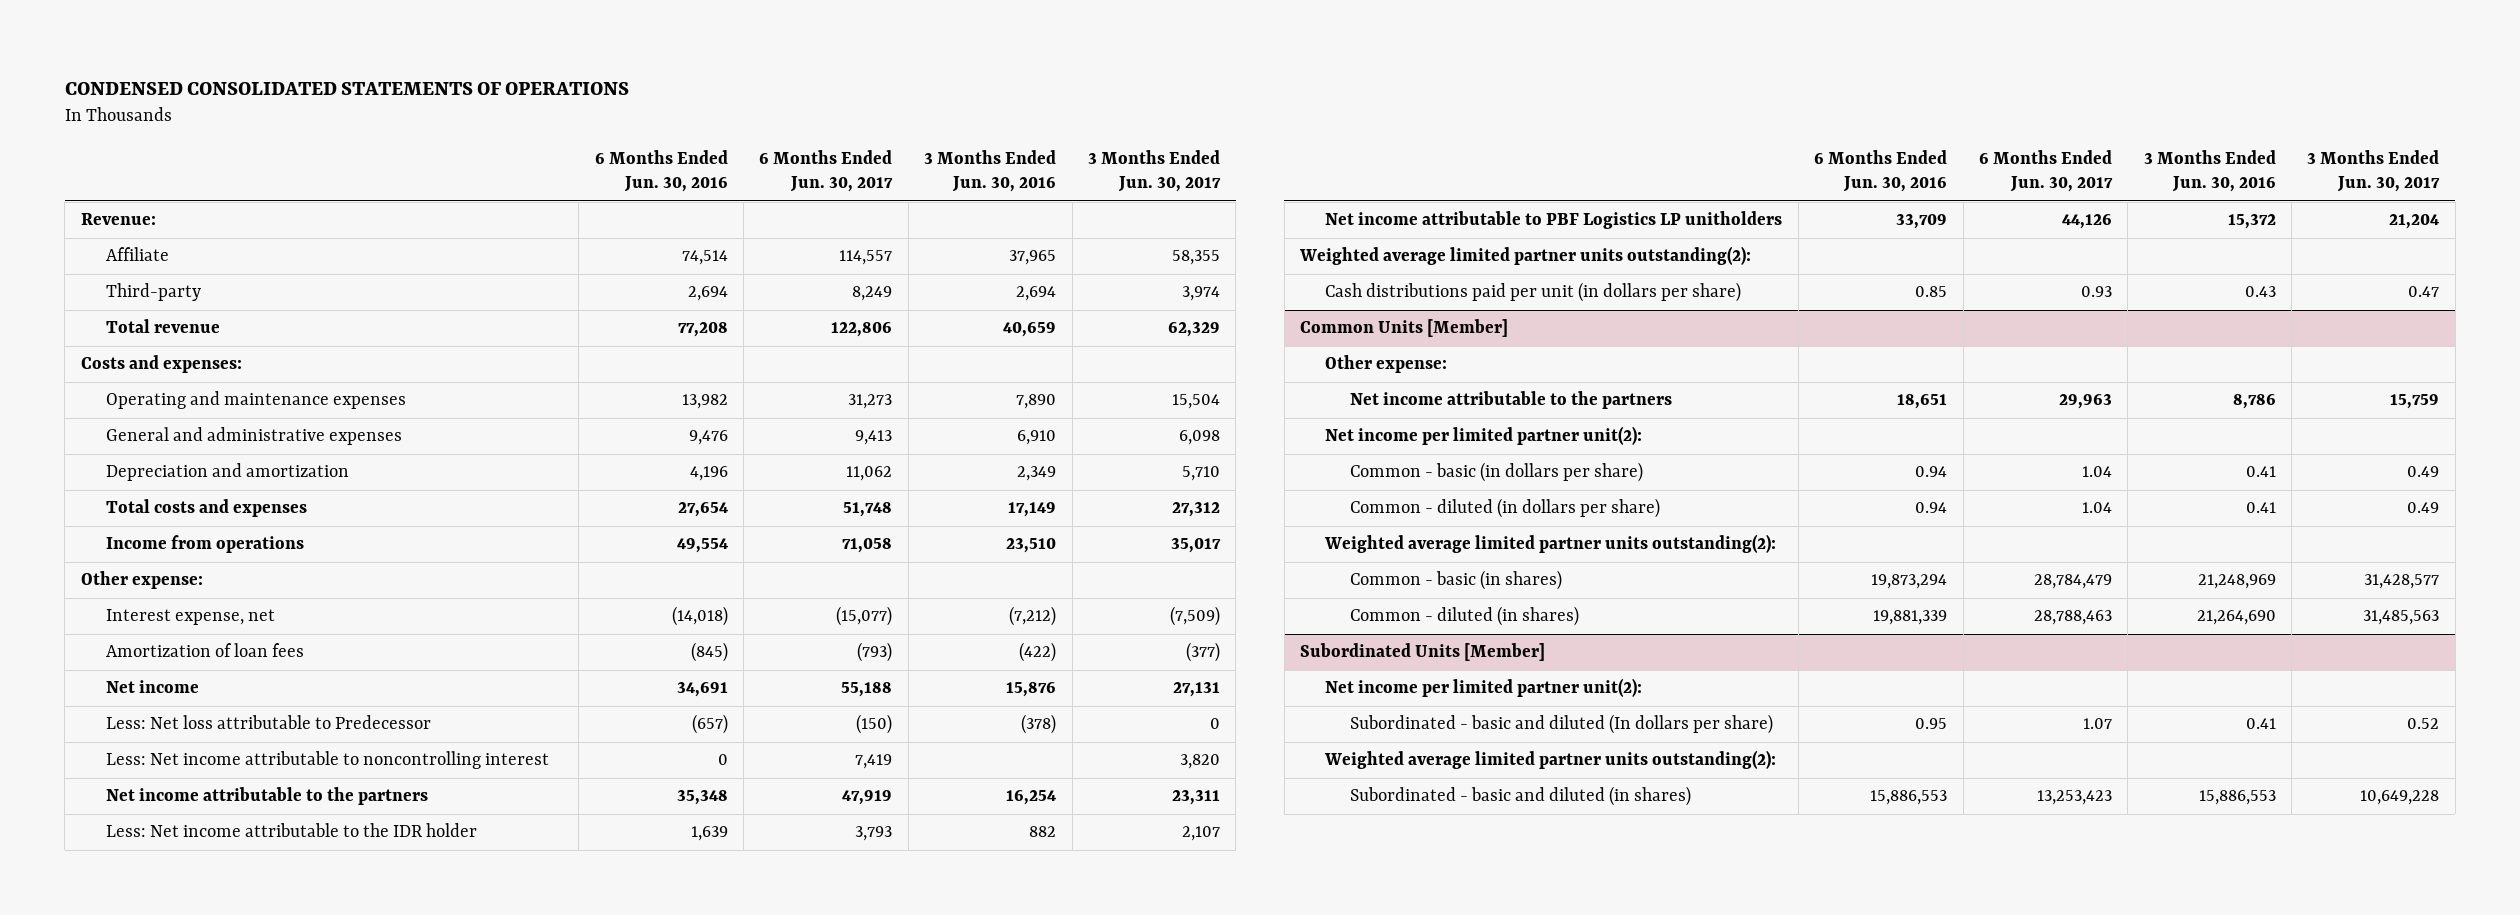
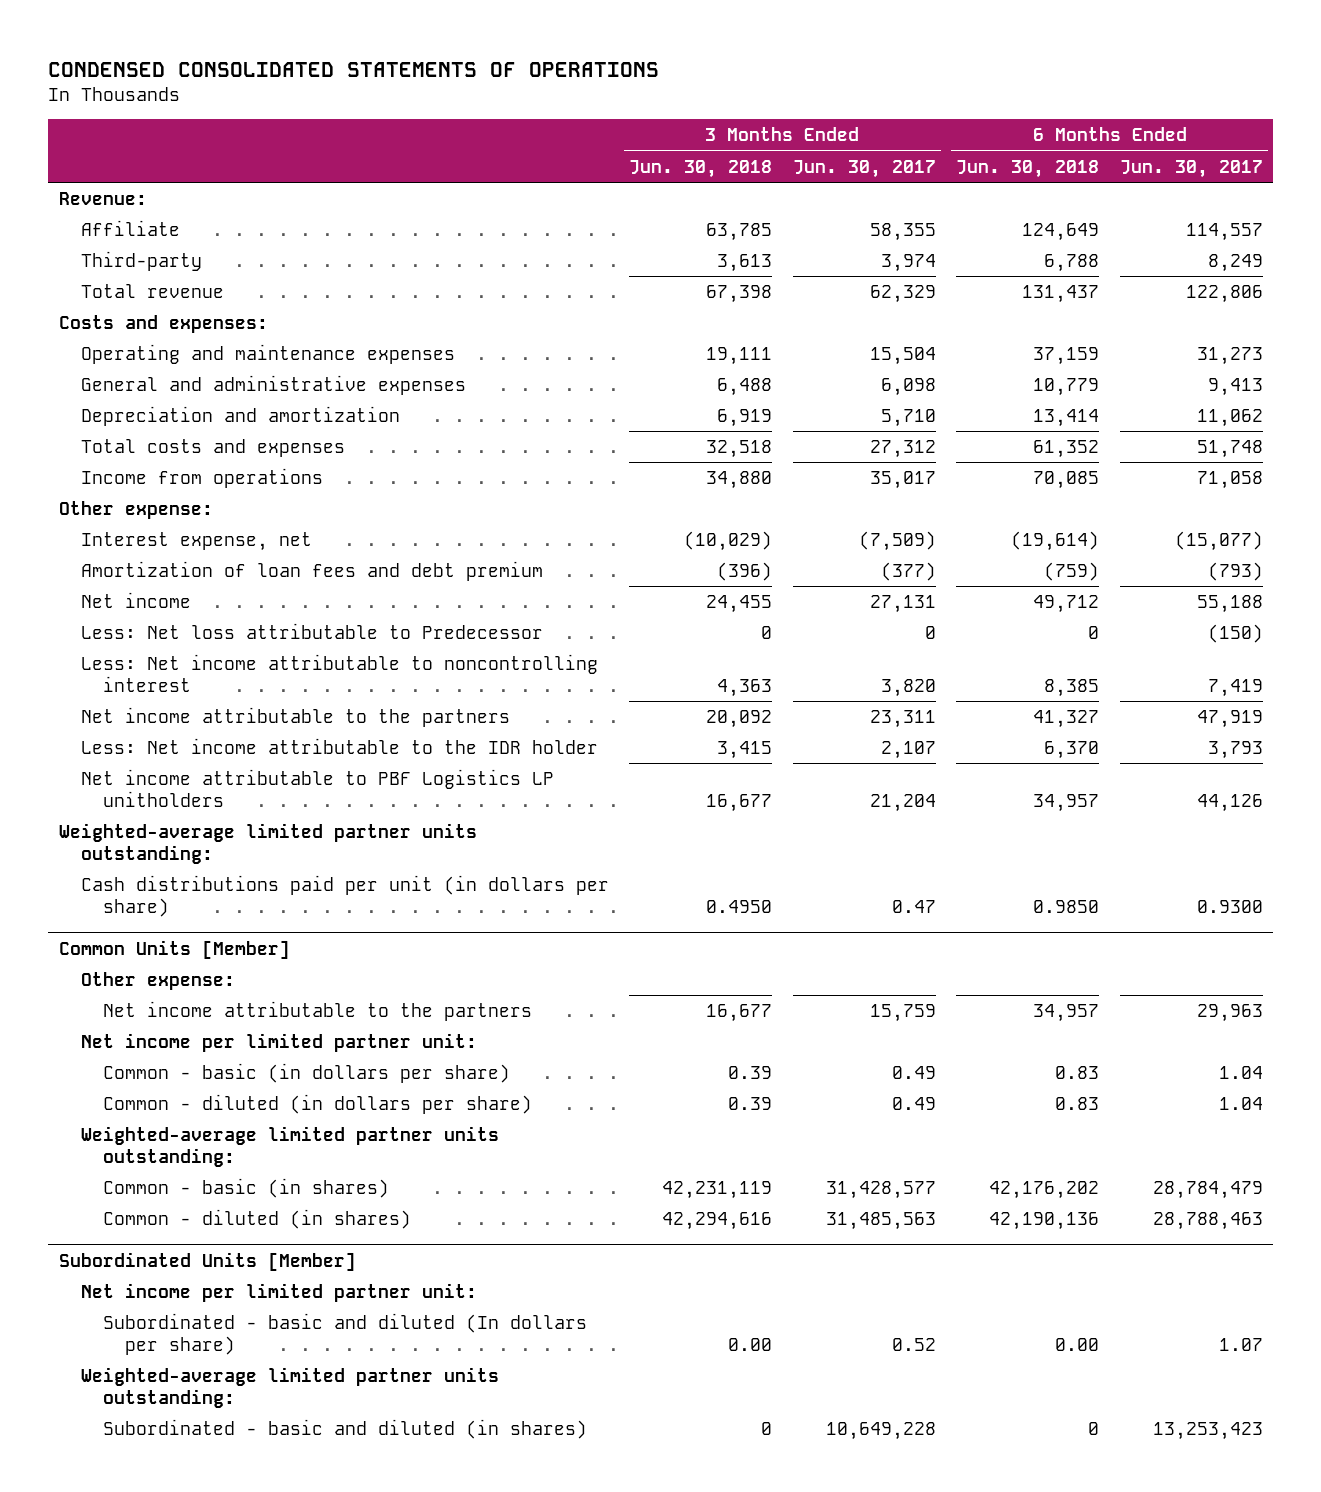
[594,150,728,193] 6 Months Ended Jun. 30, 2016 -> none
[924,150,1057,193] 3 Months Ended Jun. 30, 2016 -> none
none -> [629,159,773,178] Jun. 30, 2018
none -> [956,159,1100,178] Jun. 30, 2018
[105,643,304,658] Amortization of loan fees -> [80,561,543,582] Amortization of loan fees and debt premium
[1299,246,1752,266] Weighted average limited partner units outstanding(2): -> [58,823,477,864] Weighted-average limited partner units outstanding:
[2080,286,2112,298] 0.93 -> [1196,899,1263,913] 0.9300
[1325,426,1643,446] Net income per limited partner unit(2): -> [80,1033,477,1053] Net income per limited partner unit:
[1324,534,1777,554] Weighted average limited partner units outstanding(2): -> [80,1126,499,1167] Weighted-average limited partner units outstanding:
[1325,678,1643,698] Net income per limited partner unit(2): -> [80,1283,477,1303] Net income per limited partner unit:
[1324,750,1777,770] Weighted average limited partner units outstanding(2): -> [80,1367,499,1408] Weighted-average limited partner units outstanding:

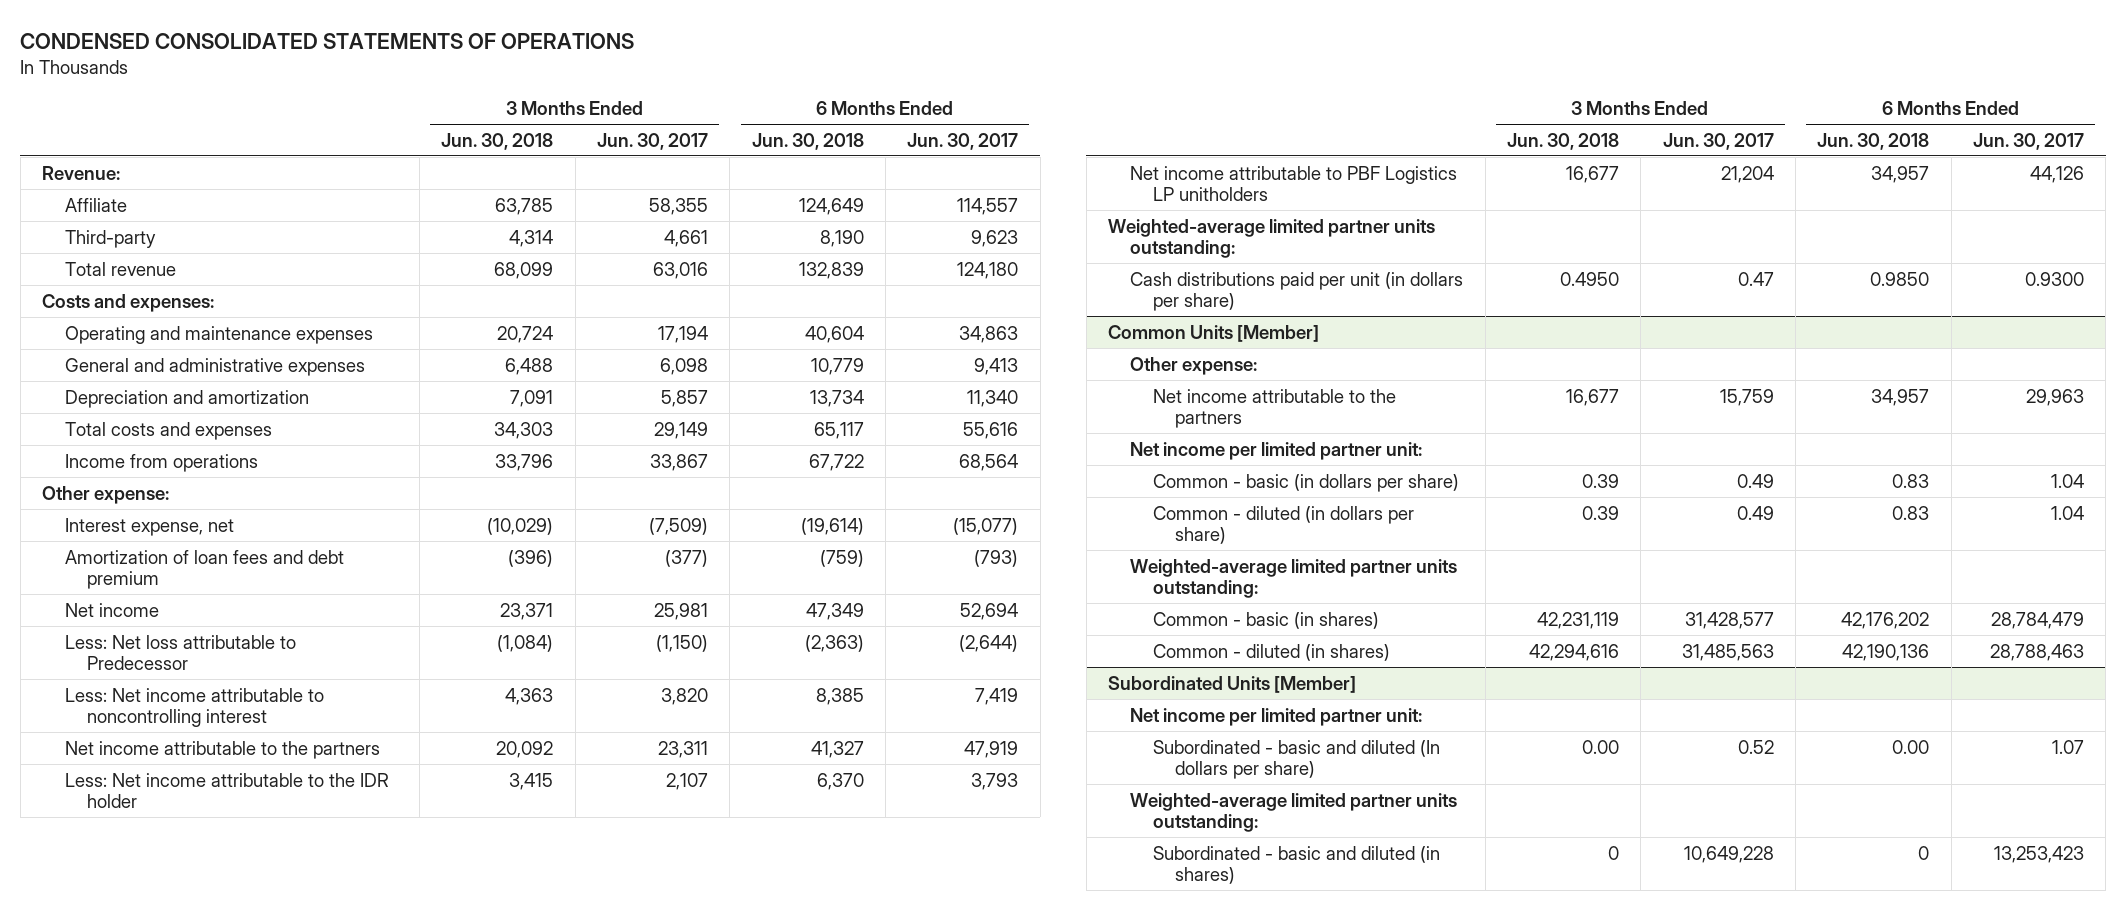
[717,254,773,273] 3,613 -> [509,229,554,247] 4,314
[880,254,936,273] 3,974 -> [663,229,708,247] 4,661
[1044,254,1100,273] 6,788 -> [819,229,864,247] 8,190
[1207,254,1263,273] 8,249 -> [971,229,1019,247] 9,623
[706,285,773,304] 67,398 -> [494,261,554,279] 68,099
[869,285,936,304] 62,329 -> [652,261,708,279] 63,016
[1022,285,1100,304] 131,437 -> [798,261,864,279] 132,839
[1185,285,1263,304] 122,806 -> [957,261,1019,279] 124,180
[706,347,773,366] 19,111 -> [497,325,554,343] 20,724
[869,347,936,366] 15,504 -> [657,325,708,343] 17,194
[1033,347,1100,366] 37,159 -> [804,325,864,343] 40,604
[1196,347,1263,366] 31,273 -> [959,325,1019,343] 34,863
[717,409,773,428] 6,919 -> [510,389,554,407] 7,091
[880,409,936,428] 5,710 -> [660,389,708,407] 5,857
[1033,409,1100,428] 13,414 -> [809,389,864,407] 13,734
[1196,409,1263,428] 11,062 -> [967,389,1019,407] 11,340
[706,440,773,459] 32,518 -> [494,421,554,439] 34,303
[869,440,936,459] 27,312 -> [653,421,708,439] 29,149
[1033,440,1100,459] 61,352 -> [813,421,864,439] 65,117
[1196,440,1263,459] 51,748 -> [963,421,1019,439] 55,616
[706,471,773,490] 34,880 -> [495,453,554,471] 33,796
[869,471,936,490] 35,017 -> [649,453,708,471] 33,867
[1033,471,1100,490] 70,085 -> [808,453,864,471] 67,722
[1196,471,1263,490] 71,058 -> [959,453,1019,471] 68,564
[706,595,773,614] 24,455 -> [500,602,554,620] 23,371
[869,595,936,614] 27,131 -> [653,602,708,620] 25,981
[1033,595,1100,614] 49,712 -> [805,602,864,620] 47,349
[1196,595,1263,614] 55,188 -> [960,602,1019,620] 52,694
[761,626,773,640] 0 -> [497,634,554,652] (1,084)
[924,626,936,640] 0 -> [655,634,708,652] (1,150)
[1088,626,1100,640] 0 -> [804,634,864,652] (2,363)
[1207,624,1263,644] (150) -> [959,634,1019,652] (2,644)

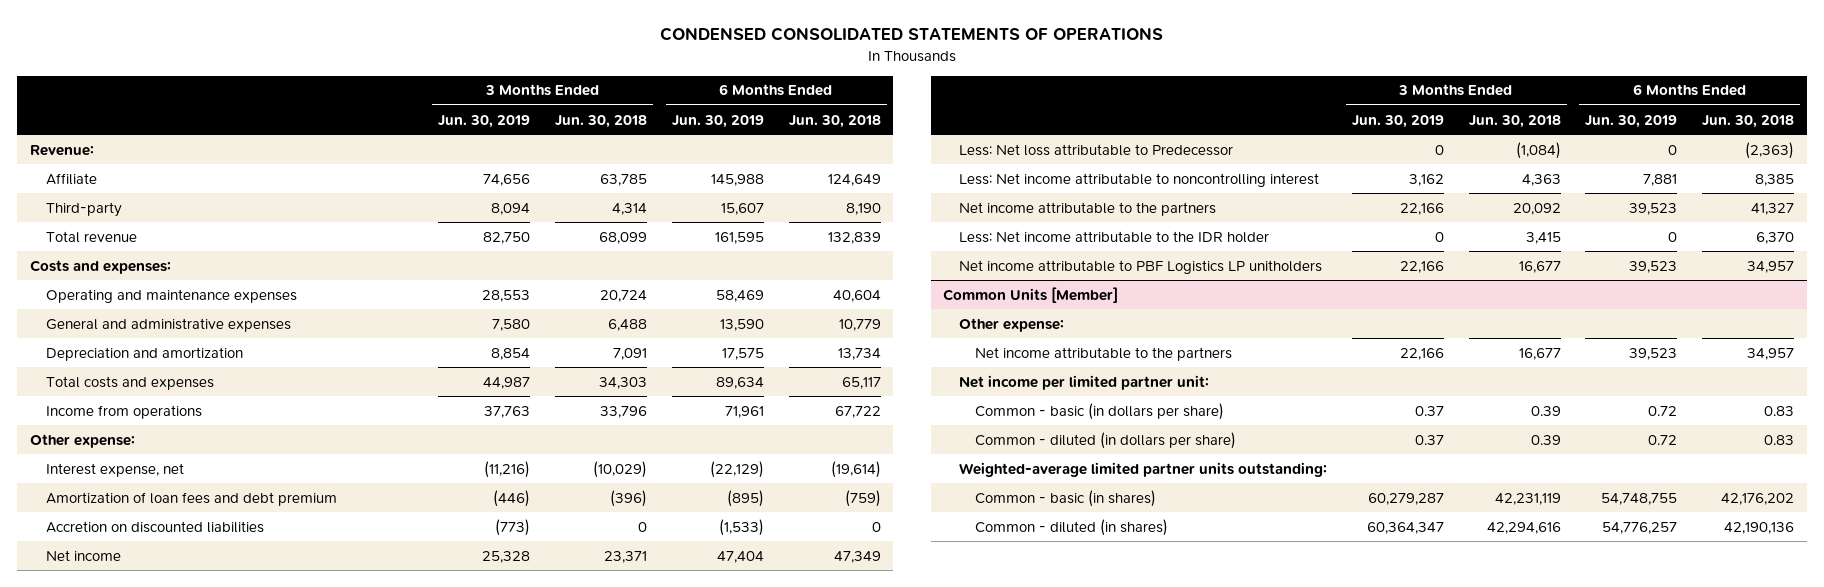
[596,132,708,150] Jun. 30, 2017 -> none
[907,132,1019,150] Jun. 30, 2017 -> none
none -> [438,114,531,128] Jun. 30, 2019
none -> [672,114,765,128] Jun. 30, 2019
none -> [45,520,264,533] Accretion on discounted liabilities
[1108,218,1436,258] Weighted-average limited partner units outstanding: -> none
[1130,271,1464,311] Cash distributions paid per unit (in dollars per share) -> none
[1108,675,1357,693] Subordinated Units [Member] -> none
[1130,707,1423,726] Net income per limited partner unit: -> none
[1152,739,1440,779] Subordinated - basic and diluted (In dollars per share) -> none
[1130,792,1458,832] Weighted-average limited partner units outstanding: -> none
[1152,845,1440,884] Subordinated - basic and diluted (in shares) -> none

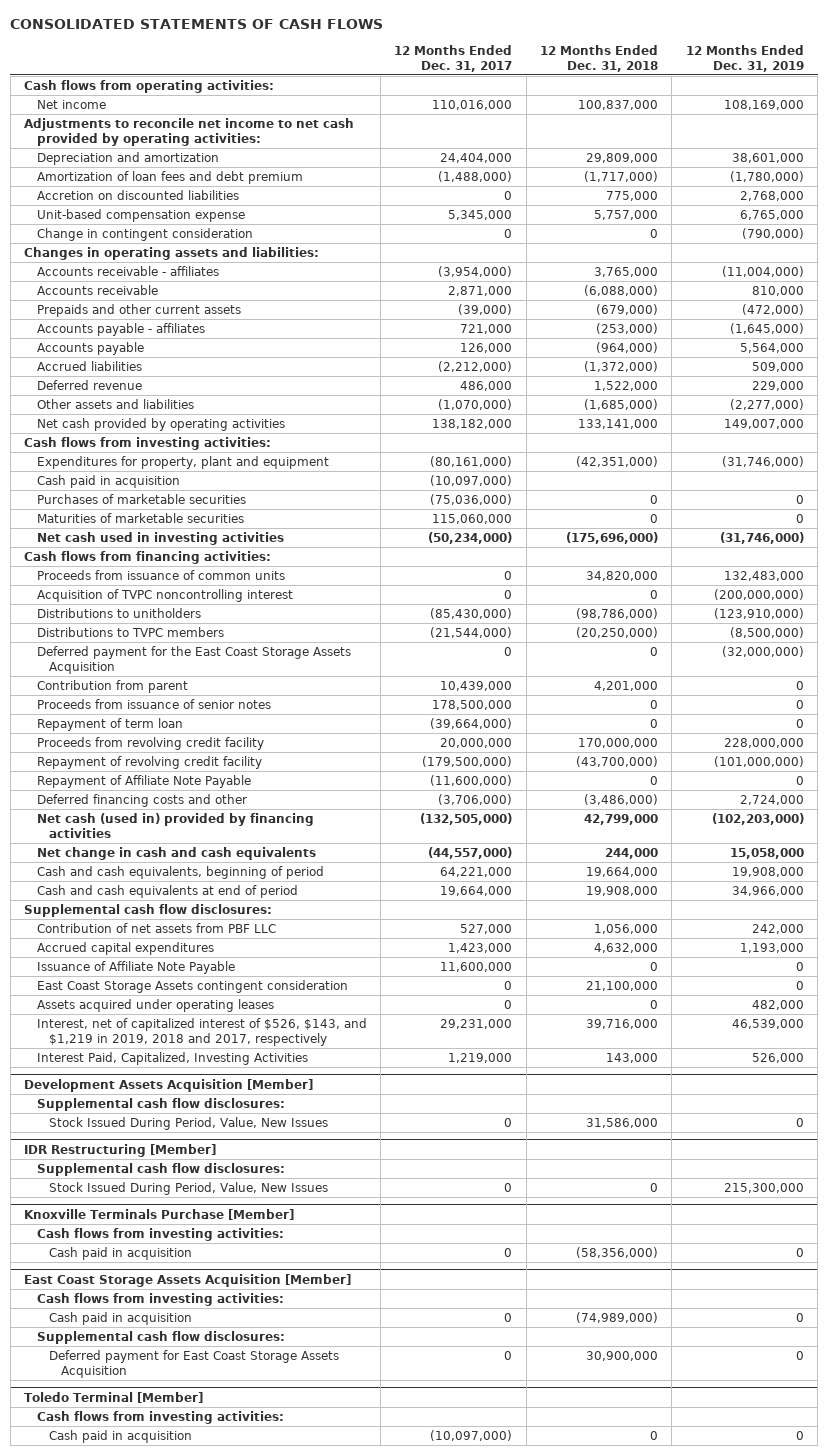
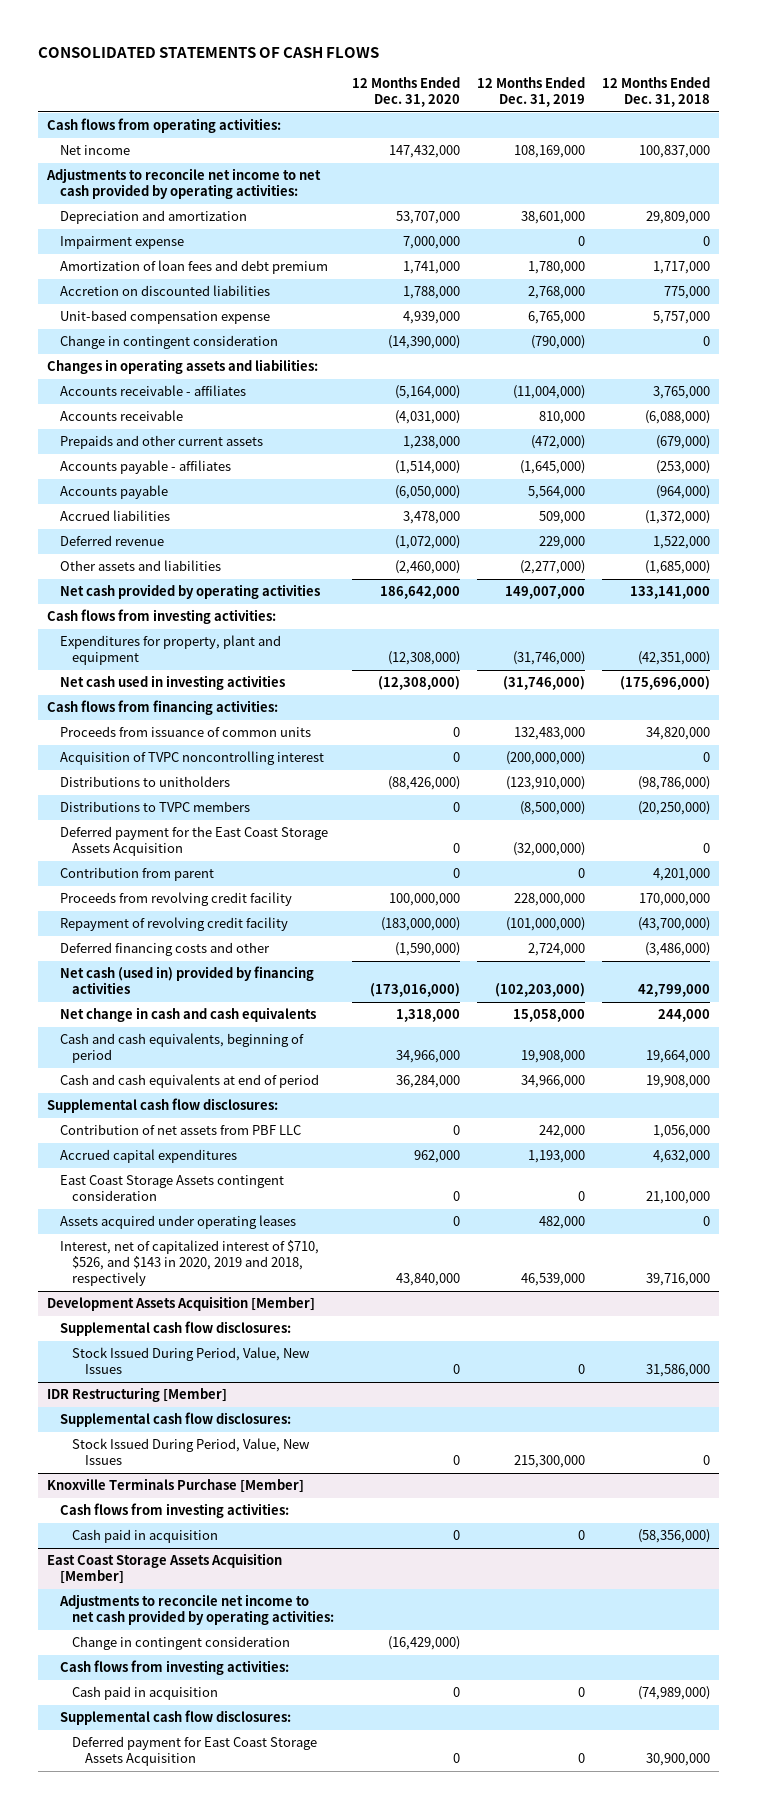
[394,44,513,72] 12 Months Ended Dec. 31, 2017 -> none
none -> [351,77,460,108] 12 Months Ended Dec. 31, 2020
none -> [59,236,184,250] Impairment expense
[584,171,659,183] (1,717,000) -> [653,261,711,275] 1,717,000
[729,171,804,183] (1,780,000) -> [527,261,585,275] 1,780,000
[36,475,180,489] Cash paid in acquisition -> none
[36,494,246,505] Purchases of marketable securities -> none
[36,513,244,524] Maturities of marketable securities -> none
[36,699,271,710] Proceeds from issuance of senior notes -> none
[36,718,183,732] Repayment of term loan -> none
[36,775,251,789] Repayment of Affiliate Note Payable -> none
[36,961,235,975] Issuance of Affiliate Note Payable -> none
[36,1052,308,1066] Interest Paid, Capitalized, Investing Activities -> none
[36,1018,367,1046] Interest, net of capitalized interest of $526, $143, and $1,219 in 2019, 2018 and 2017, respectively -> [59,1240,319,1287] Interest, net of capitalized interest of $710, $526, and $143 in 2020, 2019 and 2018, respectively
none -> [58,1594,335,1626] Adjustments to reconcile net income to net cash provided by operating activities:
none -> [72,1636,291,1651] Change in contingent consideration
[24,1391,204,1403] Toledo Terminal [Member] -> none
[36,1411,284,1425] Cash flows from investing activities: -> none
[48,1430,192,1444] Cash paid in acquisition -> none

